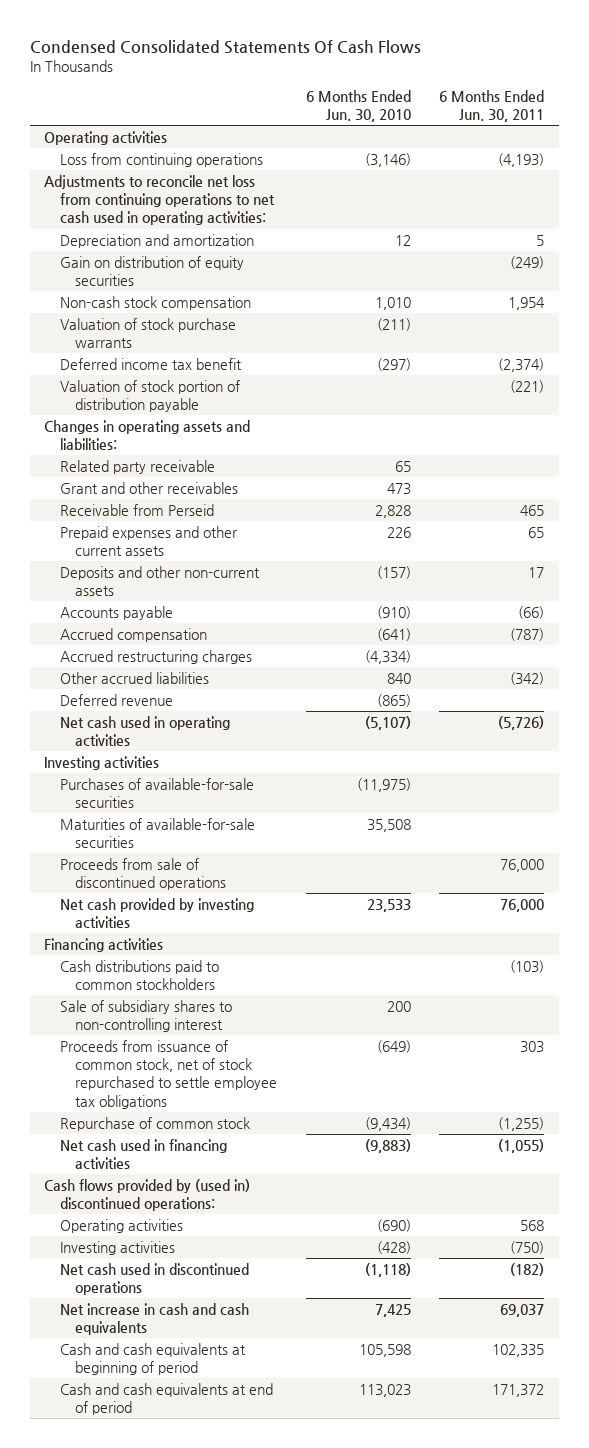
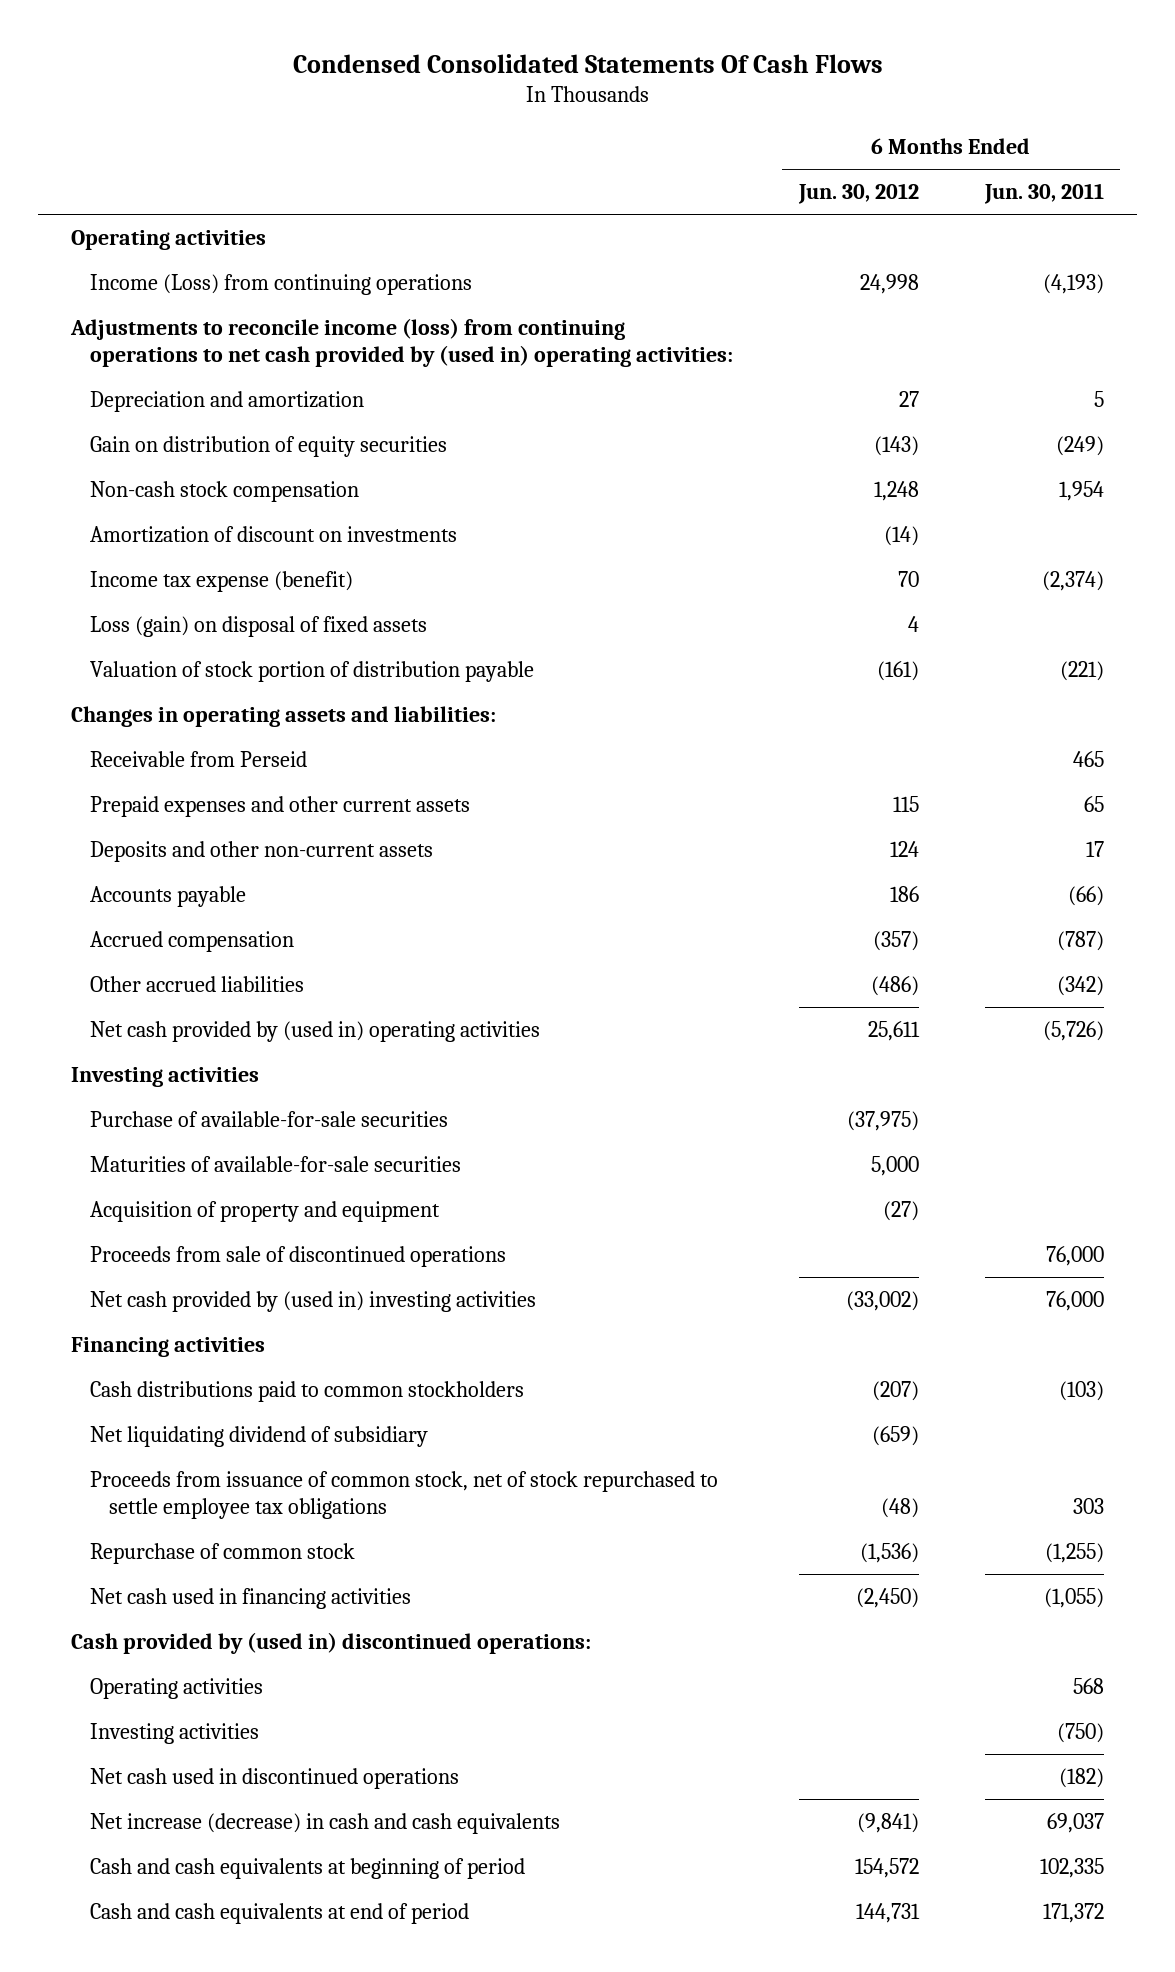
[305,89,411,123] 6 Months Ended Jun. 30, 2010 -> none
none -> [797,183,919,205] Jun. 30, 2012
[59,152,263,167] Loss from continuing operations -> [90,273,473,295] Income (Loss) from continuing operations
[44,174,275,226] Adjustments to reconcile net loss from continuing operations to net cash used in operating activities: -> [70,317,734,368] Adjustments to reconcile income (loss) from continuing operations to net cash provided by (used in) operating activities:
[59,317,236,349] Valuation of stock purchase warrants -> none
none -> [90,525,458,543] Amortization of discount on investments
[59,357,242,370] Deferred income tax benefit -> [90,570,354,592] Income tax expense (benefit)
none -> [90,615,428,637] Loss (gain) on disposal of fixed assets
[59,459,215,474] Related party receivable -> none
[59,481,238,494] Grant and other receivables -> none
[59,649,252,664] Accrued restructuring charges -> none
[59,693,173,706] Deferred revenue -> none
[59,715,230,747] Net cash used in operating activities -> [90,1020,541,1042] Net cash provided by (used in) operating activities
[59,777,254,809] Purchases of available-for-sale securities -> [90,1110,449,1127] Purchase of available-for-sale securities
none -> [90,1200,441,1222] Acquisition of property and equipment
[59,897,254,929] Net cash provided by investing activities -> [90,1290,537,1312] Net cash provided by (used in) investing activities
[59,999,232,1033] Sale of subsidiary shares to non-controlling interest -> none
none -> [90,1425,429,1447] Net liquidating dividend of subsidiary
[44,1178,251,1212] Cash flows provided by (used in) discontinued operations: -> [71,1631,592,1654] Cash provided by (used in) discontinued operations:
[59,1302,249,1336] Net increase in cash and cash equivalents -> [90,1812,561,1834] Net increase (decrease) in cash and cash equivalents

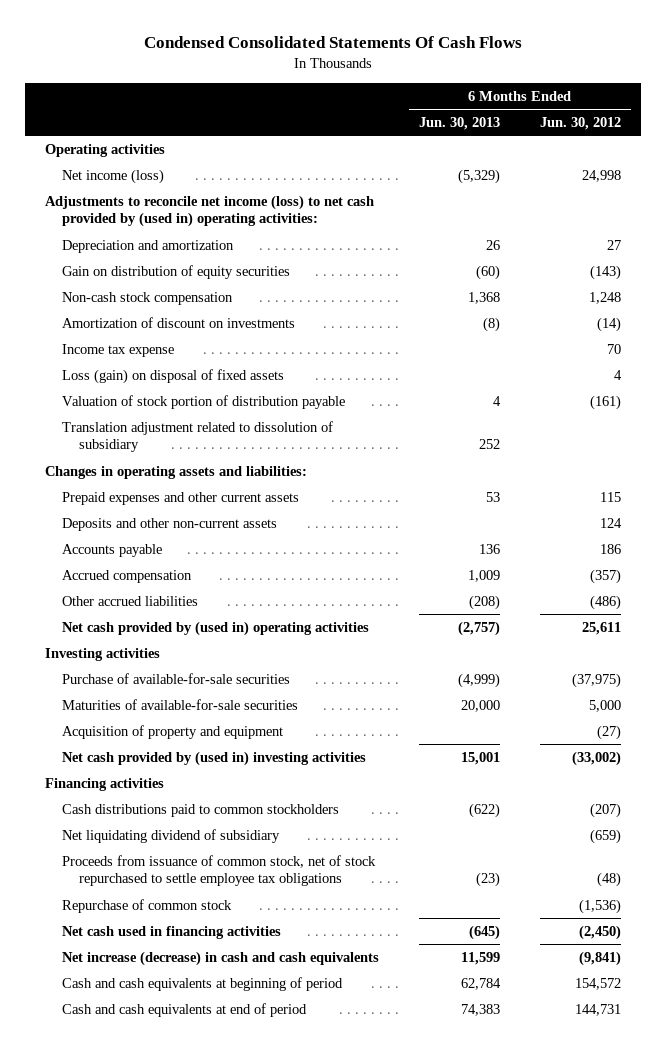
[983,183,1104,205] Jun. 30, 2011 -> none
none -> [419,117,501,131] Jun. 30, 2013
[90,273,473,295] Income (Loss) from continuing operations -> [62,168,165,184] Net income (loss)
[70,317,734,368] Adjustments to reconcile income (loss) from continuing operations to net cash provided by (used in) operating activities: -> [45,194,375,228] Adjustments to reconcile net income (loss) to net cash provided by (used in) operating activities:
[90,570,354,592] Income tax expense (benefit) -> [62,343,175,357] Income tax expense
none -> [62,420,334,453] Translation adjustment related to dissolution of subsidiary
[90,750,308,767] Receivable from Perseid -> none
[90,1245,507,1267] Proceeds from sale of discontinued operations -> none
[71,1631,592,1654] Cash provided by (used in) discontinued operations: -> none
[90,1677,264,1699] Operating activities -> none
[90,1722,260,1744] Investing activities -> none
[90,1767,460,1789] Net cash used in discontinued operations -> none

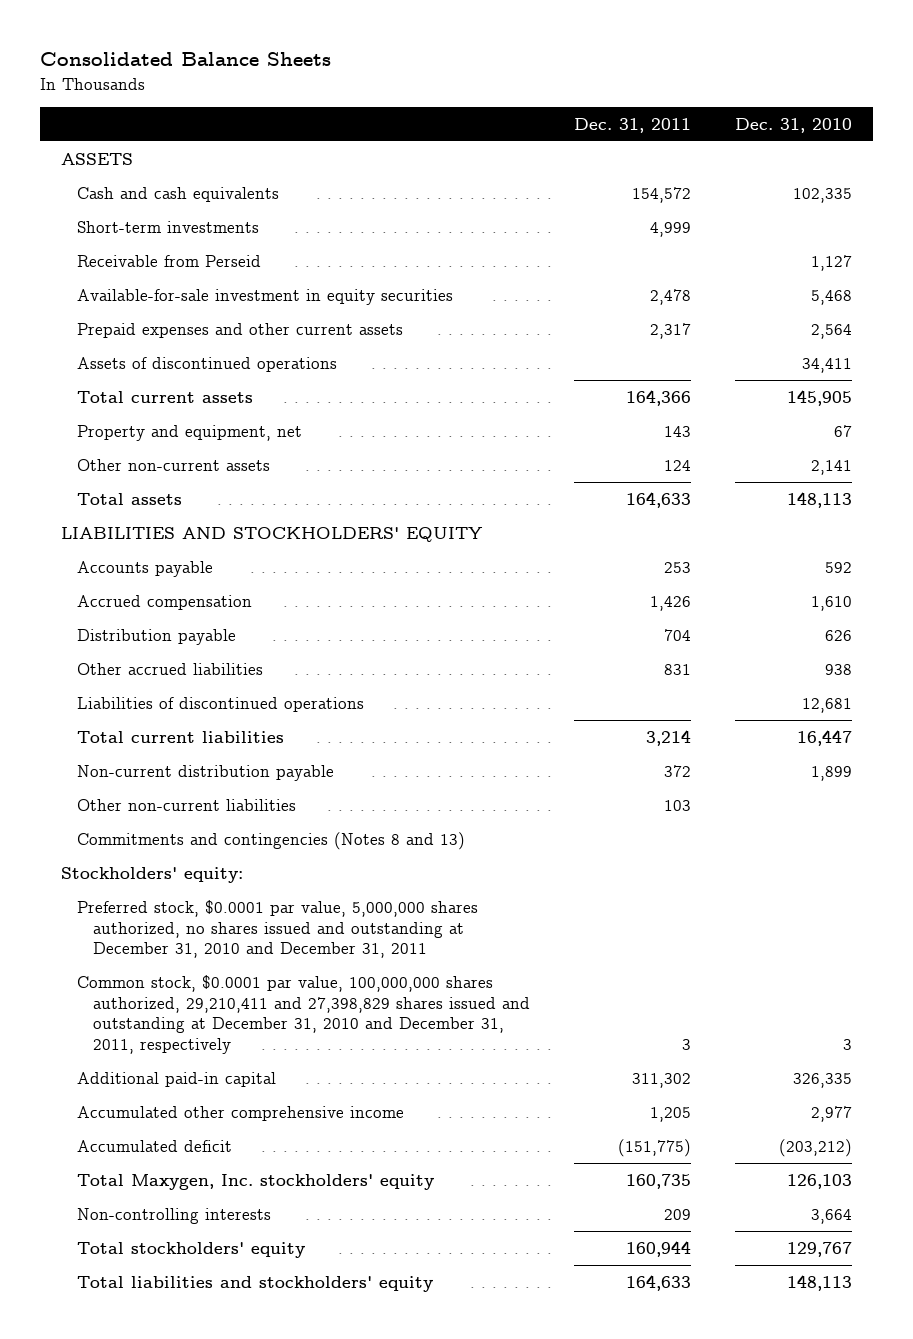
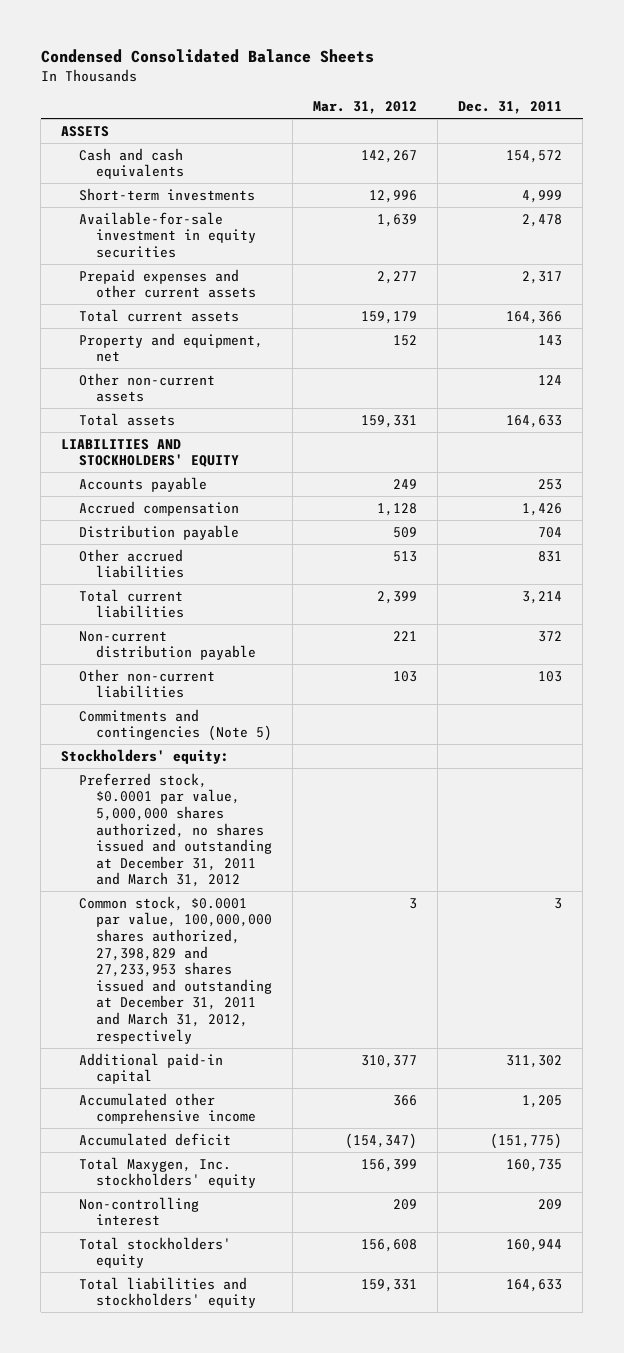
[39,52,331,67] Consolidated Balance Sheets -> [40,49,374,64] Condensed Consolidated Balance Sheets
[734,117,852,133] Dec. 31, 2010 -> none
none -> [313,101,418,115] Mar. 31, 2012
[77,254,262,267] Receivable from Perseid -> none
[77,356,338,372] Assets of discontinued operations -> none
[77,696,365,712] Liabilities of discontinued operations -> none
[77,831,466,850] Commitments and contingencies (Notes 8 and 13) -> [78,708,272,742] Commitments and contingencies (Note 5)
[77,899,479,959] Preferred stock, $0.0001 par value, 5,000,000 shares authorized, no shares issued and outstanding at December 31, 2010 and December 31, 2011 -> [78,772,272,888] Preferred stock, $0.0001 par value, 5,000,000 shares authorized, no shares issued and outstanding at December 31, 2011 and March 31, 2012
[77,974,531,1055] Common stock, $0.0001 par value, 100,000,000 shares authorized, 29,210,411 and 27,398,829 shares issued and outstanding at December 31, 2010 and December 31, 2011, respectively -> [78,895,272,1044] Common stock, $0.0001 par value, 100,000,000 shares authorized, 27,398,829 and 27,233,953 shares issued and outstanding at December 31, 2011 and March 31, 2012, respectively
[77,1207,272,1224] Non-controlling interests -> [78,1196,199,1227] Non-controlling interest

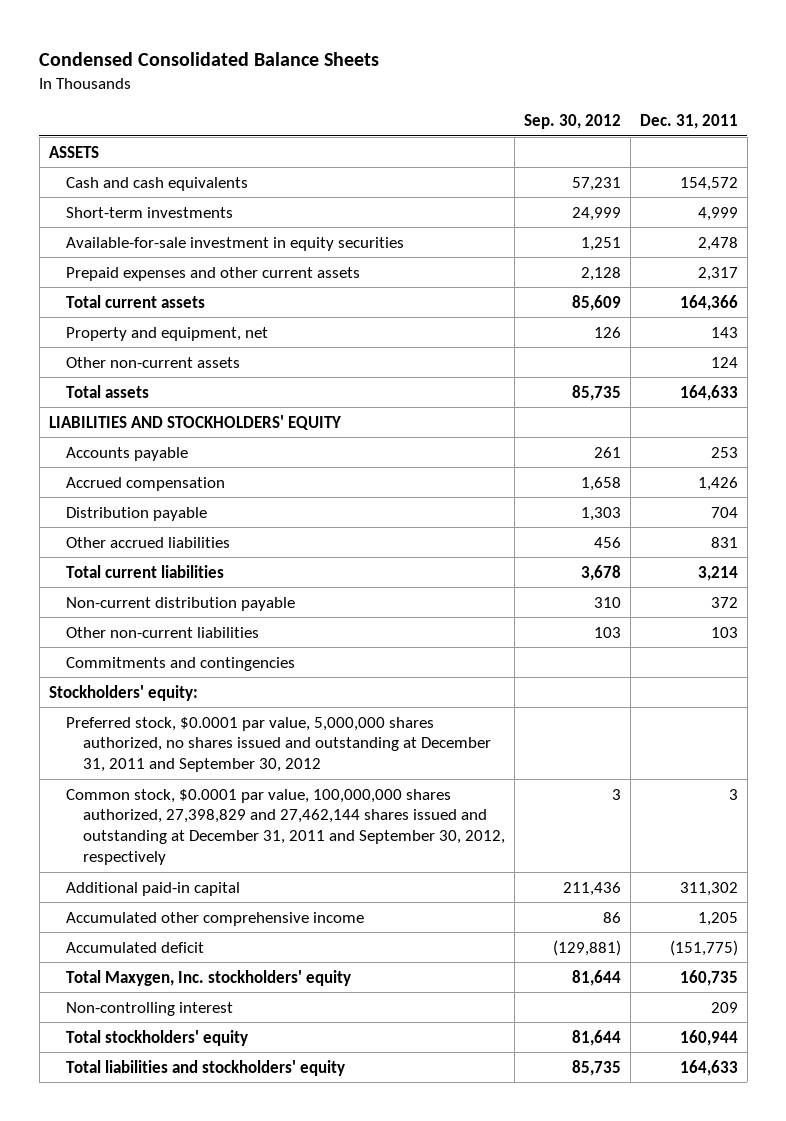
[313,101,418,115] Mar. 31, 2012 -> none
none -> [524,114,622,130] Sep. 30, 2012
[78,708,272,742] Commitments and contingencies (Note 5) -> [65,656,295,671] Commitments and contingencies
[78,772,272,888] Preferred stock, $0.0001 par value, 5,000,000 shares authorized, no shares issued and outstanding at December 31, 2011 and March 31, 2012 -> [65,716,492,773] Preferred stock, $0.0001 par value, 5,000,000 shares authorized, no shares issued and outstanding at December 31, 2011 and September 30, 2012
[78,895,272,1044] Common stock, $0.0001 par value, 100,000,000 shares authorized, 27,398,829 and 27,233,953 shares issued and outstanding at December 31, 2011 and March 31, 2012, respectively -> [65,788,506,866] Common stock, $0.0001 par value, 100,000,000 shares authorized, 27,398,829 and 27,462,144 shares issued and outstanding at December 31, 2011 and September 30, 2012, respectively

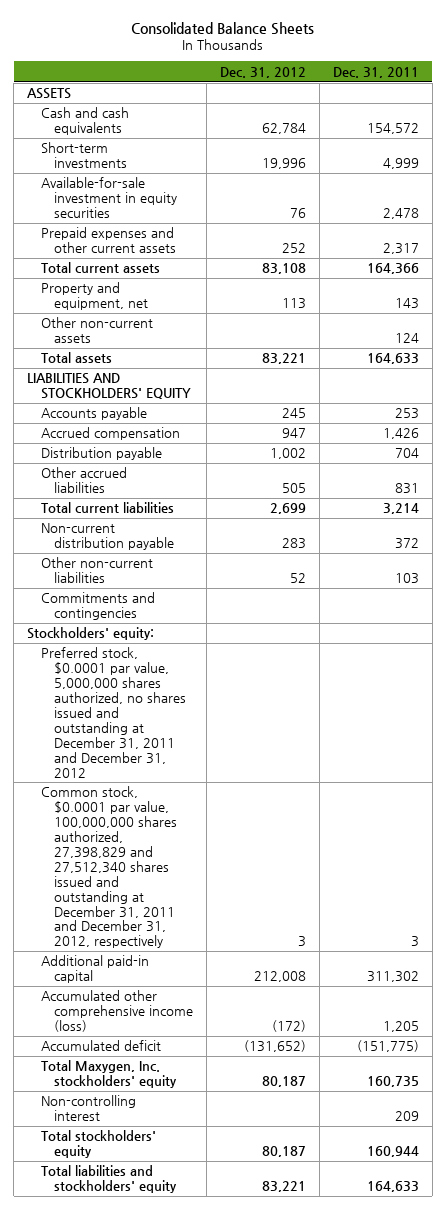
[39,51,380,66] Condensed Consolidated Balance Sheets -> [130,21,314,35] Consolidated Balance Sheets
[524,114,622,130] Sep. 30, 2012 -> none
none -> [220,66,307,78] Dec. 31, 2012
[65,716,492,773] Preferred stock, $0.0001 par value, 5,000,000 shares authorized, no shares issued and outstanding at December 31, 2011 and September 30, 2012 -> [40,647,187,778] Preferred stock, $0.0001 par value, 5,000,000 shares authorized, no shares issued and outstanding at December 31, 2011 and December 31, 2012
[65,788,506,866] Common stock, $0.0001 par value, 100,000,000 shares authorized, 27,398,829 and 27,462,144 shares issued and outstanding at December 31, 2011 and September 30, 2012, respectively -> [40,786,178,949] Common stock, $0.0001 par value, 100,000,000 shares authorized, 27,398,829 and 27,512,340 shares issued and outstanding at December 31, 2011 and December 31, 2012, respectively
[65,911,364,926] Accumulated other comprehensive income -> [40,990,194,1033] Accumulated other comprehensive income (loss)

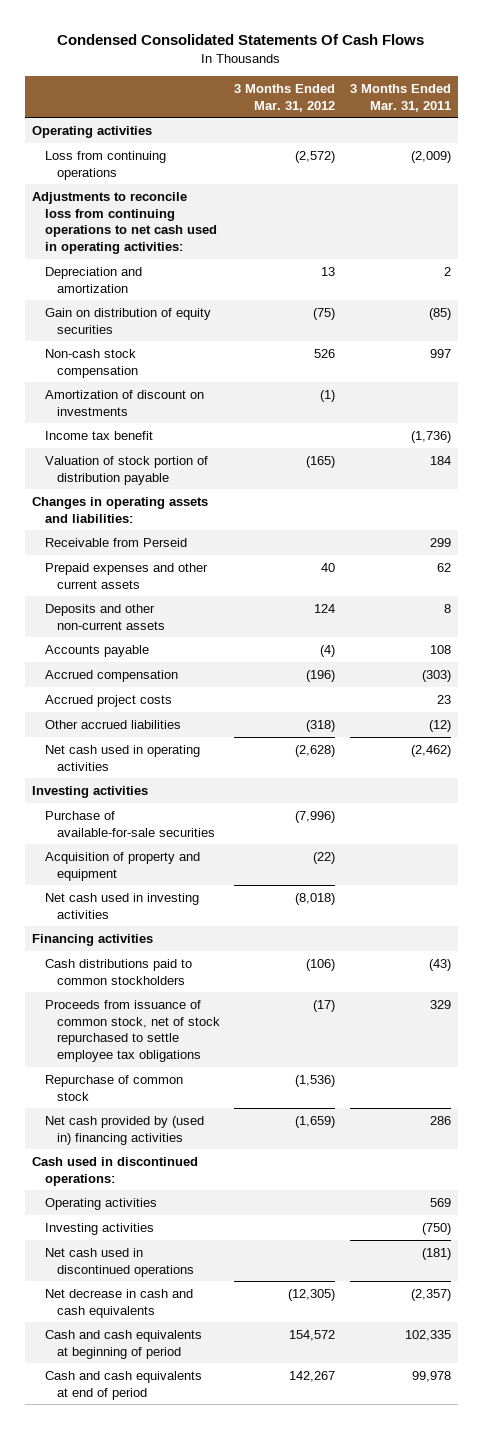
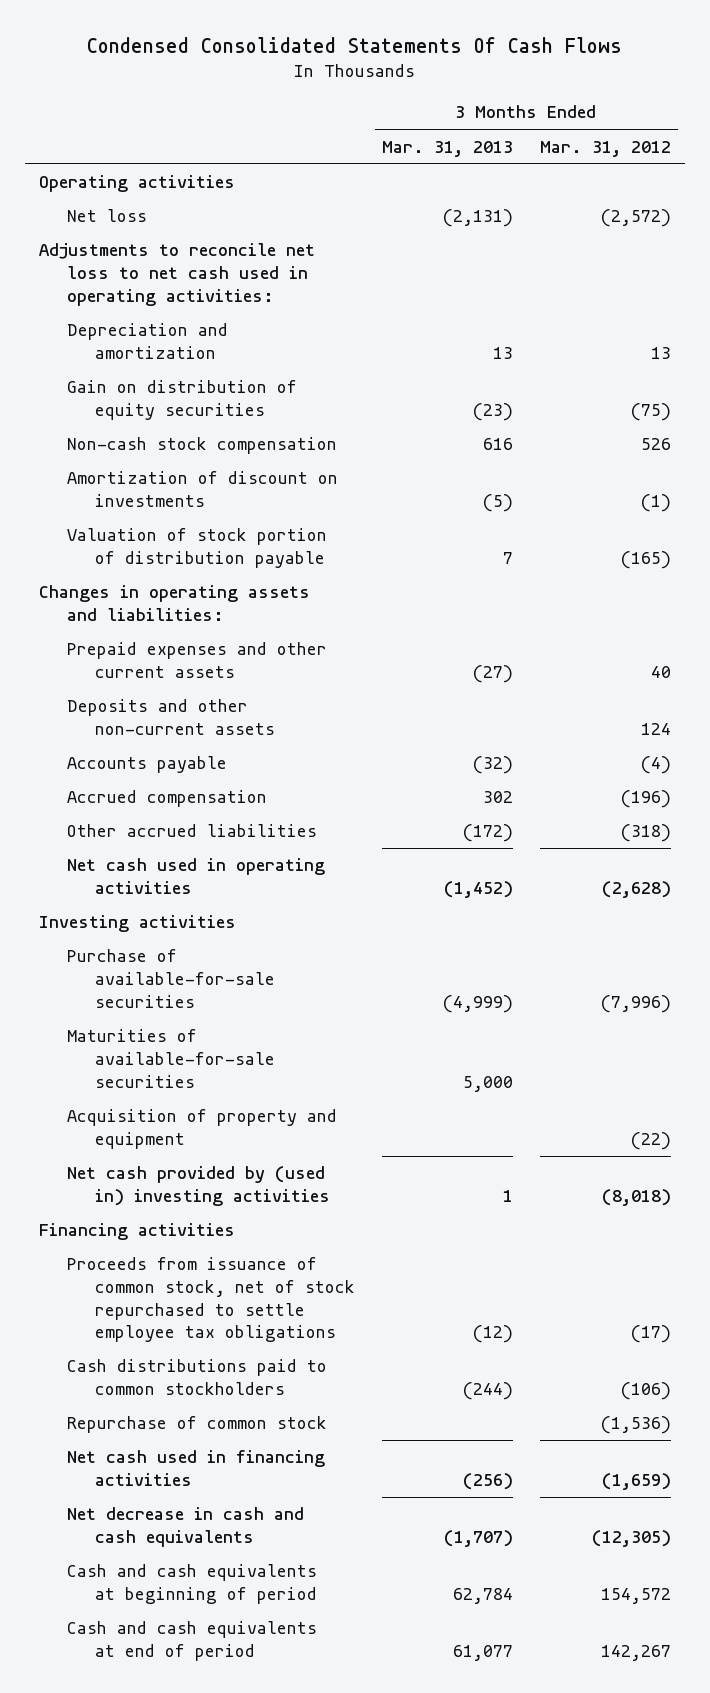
[349,83,451,112] 3 Months Ended Mar. 31, 2011 -> none
none -> [381,140,513,157] Mar. 31, 2013
[44,150,166,180] Loss from continuing operations -> [66,209,147,223] Net loss
[31,191,217,255] Adjustments to reconcile loss from continuing operations to net cash used in operating activities: -> [39,243,316,306] Adjustments to reconcile net loss to net cash used in operating activities:
[44,430,153,440] Income tax benefit -> none
[44,537,187,547] Receivable from Perseid -> none
[44,694,172,707] Accrued project costs -> none
none -> [66,1029,275,1088] Maturities of available-for-sale securities
[44,892,199,919] Net cash used in investing activities -> [66,1166,330,1206] Net cash provided by (used in) investing activities
[44,958,192,985] Cash distributions paid to common stockholders -> [66,1359,327,1395] Cash distributions paid to common stockholders
[31,1156,198,1186] Cash used in discontinued operations: -> none
[44,1197,157,1210] Operating activities -> none
[44,1222,154,1235] Investing activities -> none
[44,1247,195,1277] Net cash used in discontinued operations -> none
[44,1115,204,1145] Net cash provided by (used in) financing activities -> [66,1450,325,1486] Net cash used in financing activities

